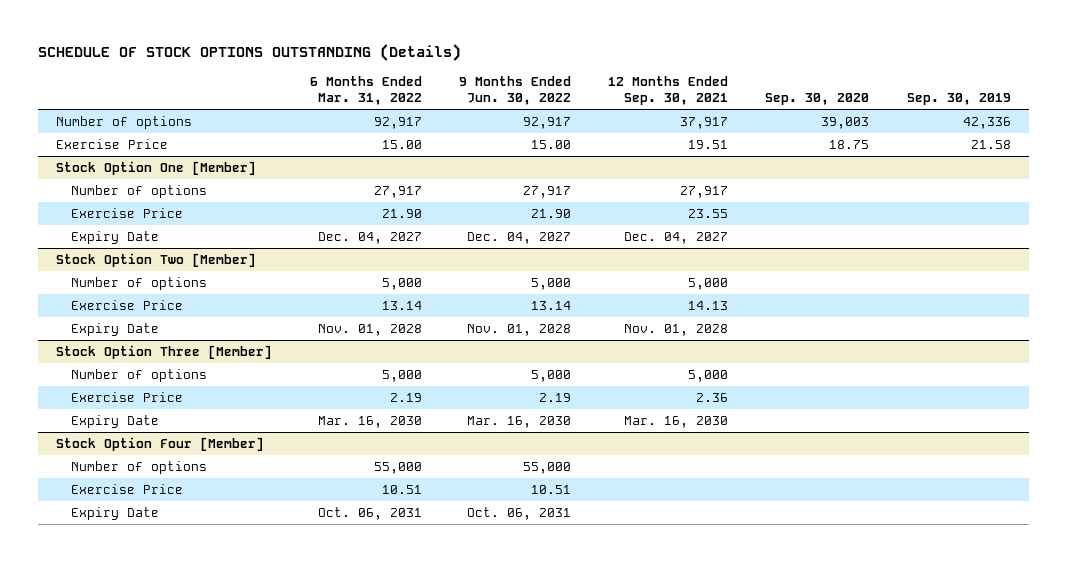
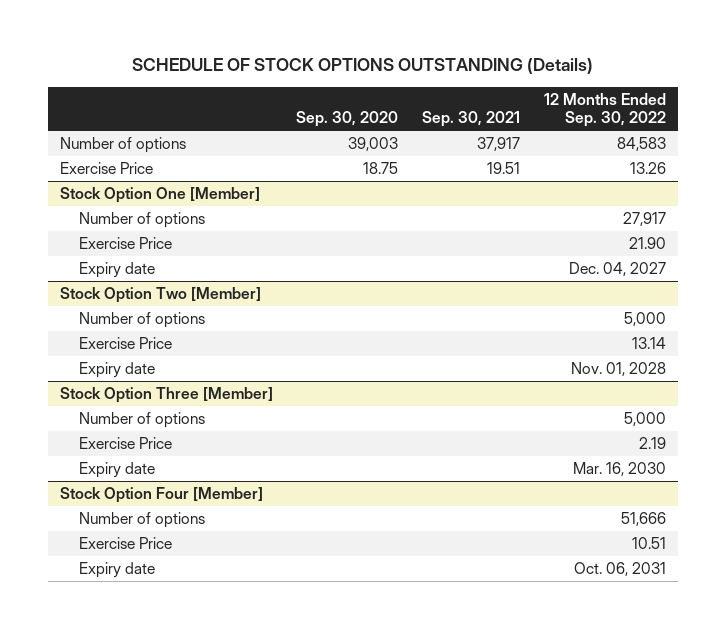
[309,75,422,106] 6 Months Ended Mar. 31, 2022 -> none
[458,75,571,106] 9 Months Ended Jun. 30, 2022 -> none
[608,75,729,106] 12 Months Ended Sep. 30, 2021 -> none
[906,93,1011,106] Sep. 30, 2019 -> none
none -> [422,111,521,128] Sep. 30, 2021
none -> [543,92,666,128] 12 Months Ended Sep. 30, 2022
[71,230,160,244] Expiry Date -> [79,262,156,279] Expiry date
[71,322,160,336] Expiry Date -> [79,362,156,379] Expiry date
[71,414,160,428] Expiry Date -> [79,462,156,479] Expiry date
[71,506,160,520] Expiry Date -> [79,562,156,579] Expiry date

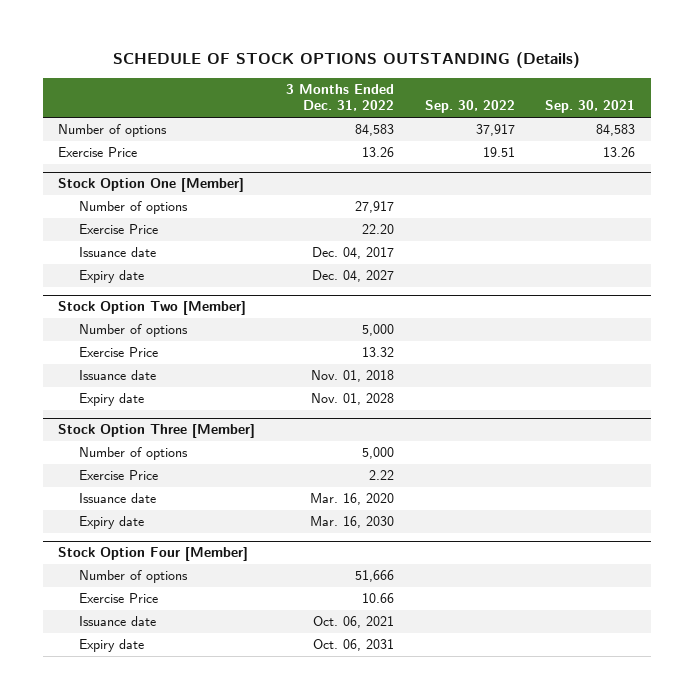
[296,111,399,128] Sep. 30, 2020 -> none
[543,92,666,128] 12 Months Ended Sep. 30, 2022 -> none
none -> [285,83,394,112] 3 Months Ended Dec. 31, 2022
none -> [424,100,515,114] Sep. 30, 2022
[477,137,521,152] 37,917 -> [596,124,636,137] 84,583
[487,162,521,175] 19.51 -> [603,147,636,158] 13.26
none -> [79,247,157,258] Issuance date
none -> [79,370,157,381] Issuance date
none -> [79,493,157,504] Issuance date
none -> [79,616,157,627] Issuance date

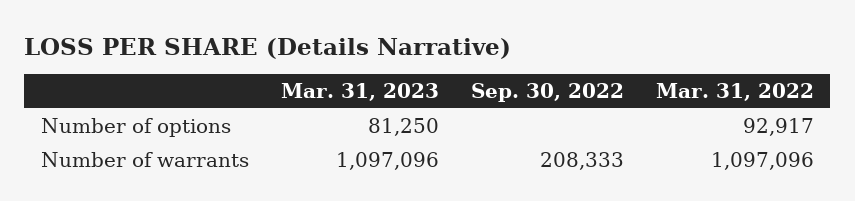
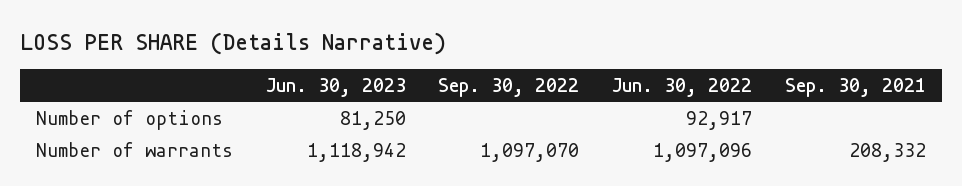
[280,83,439,102] Mar. 31, 2023 -> none
[656,83,815,102] Mar. 31, 2022 -> none
none -> [265,77,406,97] Jun. 30, 2023
none -> [612,77,753,97] Jun. 30, 2022
none -> [784,77,926,97] Sep. 30, 2021
[540,151,625,170] 208,333 -> [480,142,580,162] 1,097,070

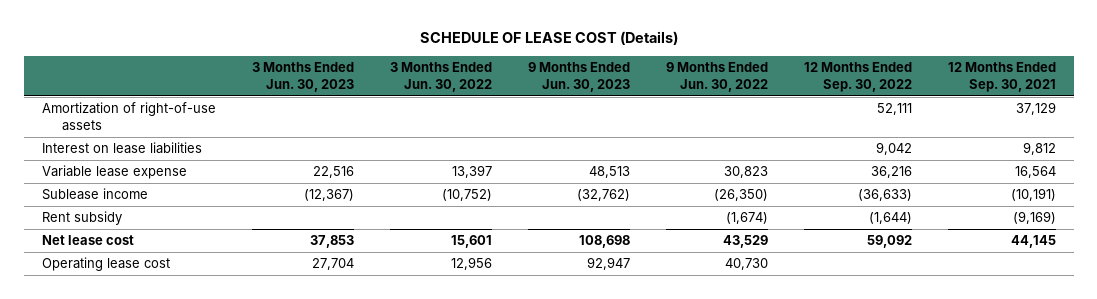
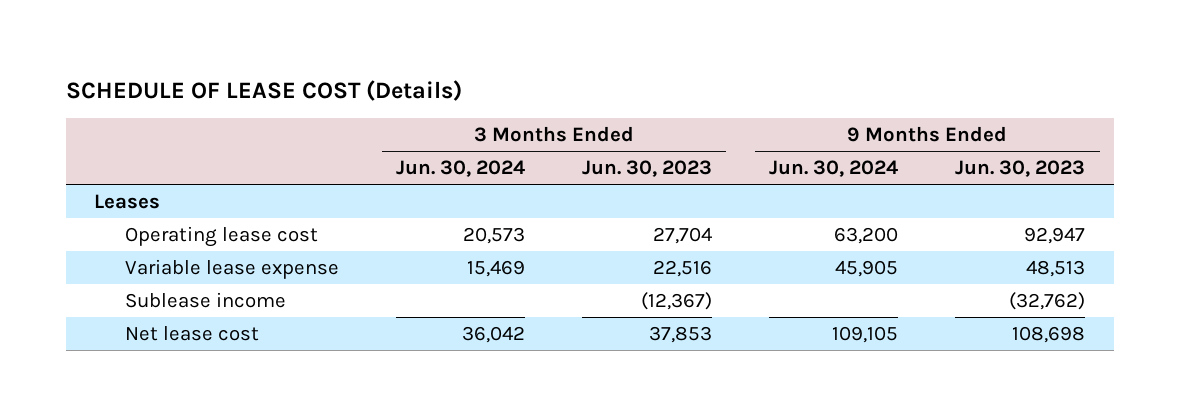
[389,62,492,92] 3 Months Ended Jun. 30, 2022 -> none
[665,62,768,92] 9 Months Ended Jun. 30, 2022 -> none
[803,62,912,92] 12 Months Ended Sep. 30, 2022 -> none
[947,62,1056,92] 12 Months Ended Sep. 30, 2021 -> none
none -> [395,160,525,178] Jun. 30, 2024
none -> [769,160,899,178] Jun. 30, 2024
[41,102,216,131] Amortization of right-of-use assets -> none
[41,142,202,155] Interest on lease liabilities -> none
none -> [94,193,161,209] Leases
[41,257,170,272] Operating lease cost -> [124,225,318,247] Operating lease cost
[41,211,122,226] Rent subsidy -> none

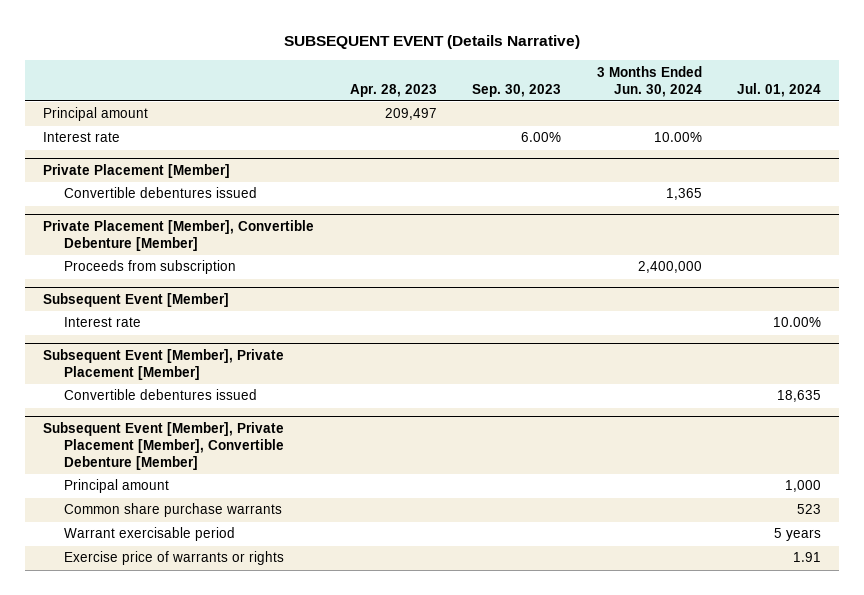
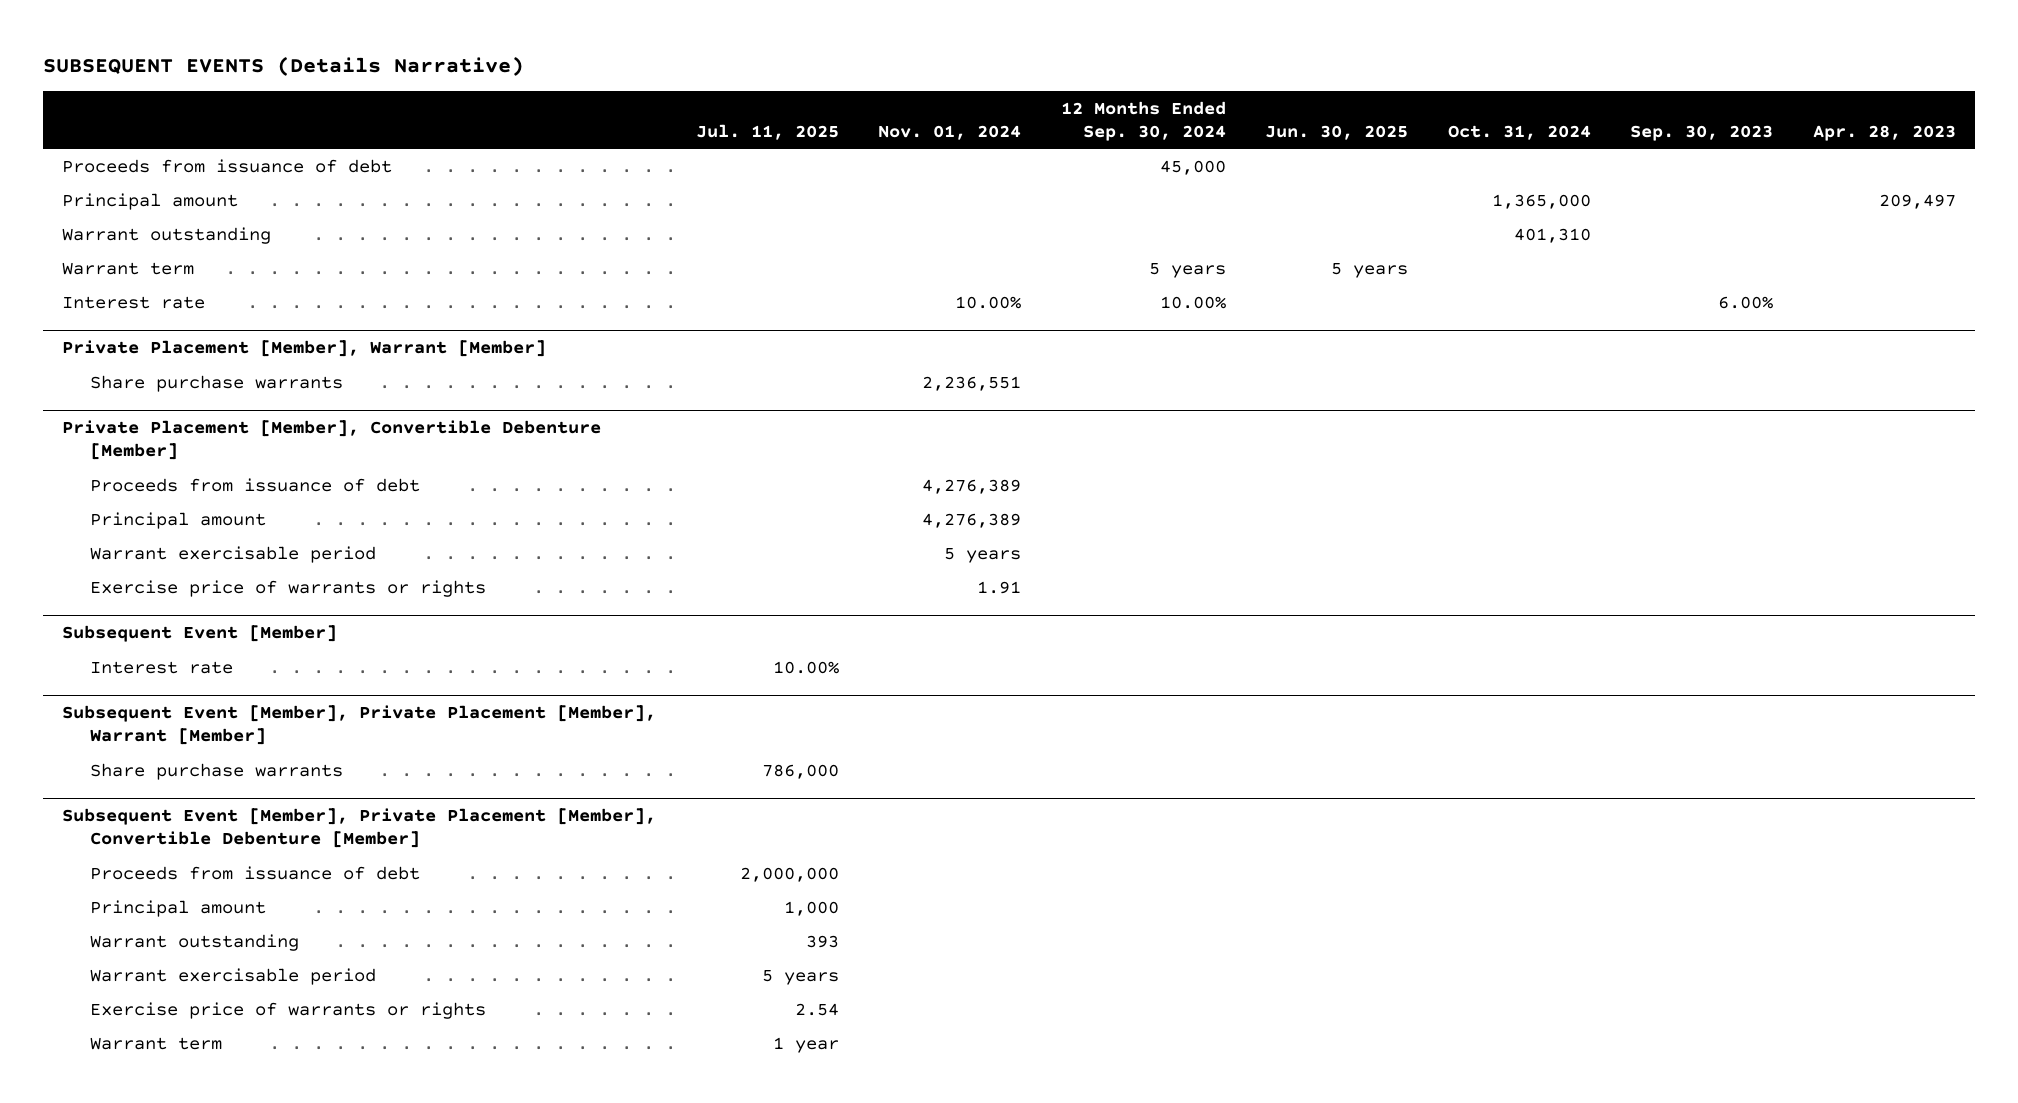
[284,35,581,50] SUBSEQUENT EVENT (Details Narrative) -> [42,56,524,77] SUBSEQUENT EVENTS (Details Narrative)
[596,65,702,97] 3 Months Ended Jun. 30, 2024 -> none
[737,82,822,97] Jul. 01, 2024 -> none
none -> [695,123,839,140] Jul. 11, 2025
none -> [878,124,1022,140] Nov. 01, 2024
none -> [1060,100,1226,141] 12 Months Ended Sep. 30, 2024
none -> [1265,124,1409,140] Jun. 30, 2025
none -> [1447,124,1591,140] Oct. 31, 2024
none -> [62,158,393,173] Proceeds from issuance of debt
none -> [62,226,272,244] Warrant outstanding
none -> [62,261,195,275] Warrant term
[63,187,257,199] Convertible debentures issued -> none
[43,164,231,179] Private Placement [Member] -> [62,340,547,358] Private Placement [Member], Warrant [Member]
none -> [89,374,343,392] Share purchase warrants
[63,260,236,275] Proceeds from subscription -> none
none -> [89,477,420,492] Proceeds from issuance of debt
none -> [89,511,266,529] Principal amount
none -> [89,545,376,563] Warrant exercisable period
none -> [89,579,486,597] Exercise price of warrants or rights
[63,389,257,401] Convertible debentures issued -> none
[43,349,285,381] Subsequent Event [Member], Private Placement [Member] -> [62,705,657,746] Subsequent Event [Member], Private Placement [Member], Warrant [Member]
none -> [89,762,343,780] Share purchase warrants
none -> [89,865,420,880] Proceeds from issuance of debt
[63,503,282,518] Common share purchase warrants -> [89,933,299,951] Warrant outstanding
none -> [89,1036,222,1050] Warrant term

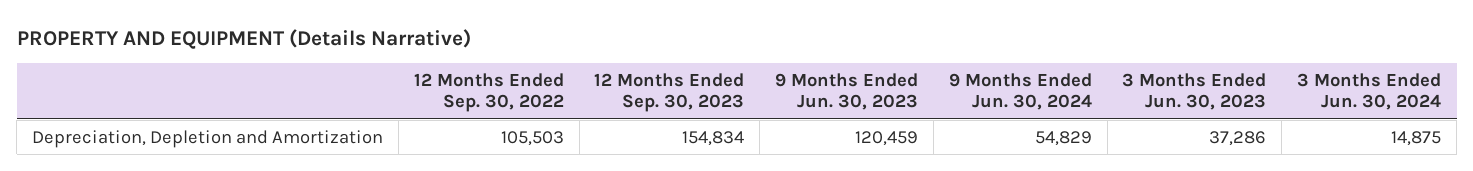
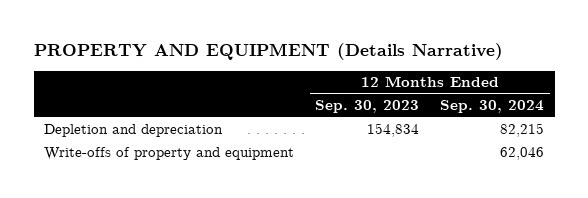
[413,73,564,113] 12 Months Ended Sep. 30, 2022 -> none
[775,73,919,111] 9 Months Ended Jun. 30, 2023 -> none
[948,73,1092,111] 9 Months Ended Jun. 30, 2024 -> none
[1122,73,1267,111] 3 Months Ended Jun. 30, 2023 -> none
[1297,73,1442,111] 3 Months Ended Jun. 30, 2024 -> none
none -> [440,100,545,114] Sep. 30, 2024
[32,129,384,148] Depreciation, Depletion and Amortization -> [44,124,224,138] Depletion and depreciation
none -> [44,147,295,161] Write-offs of property and equipment

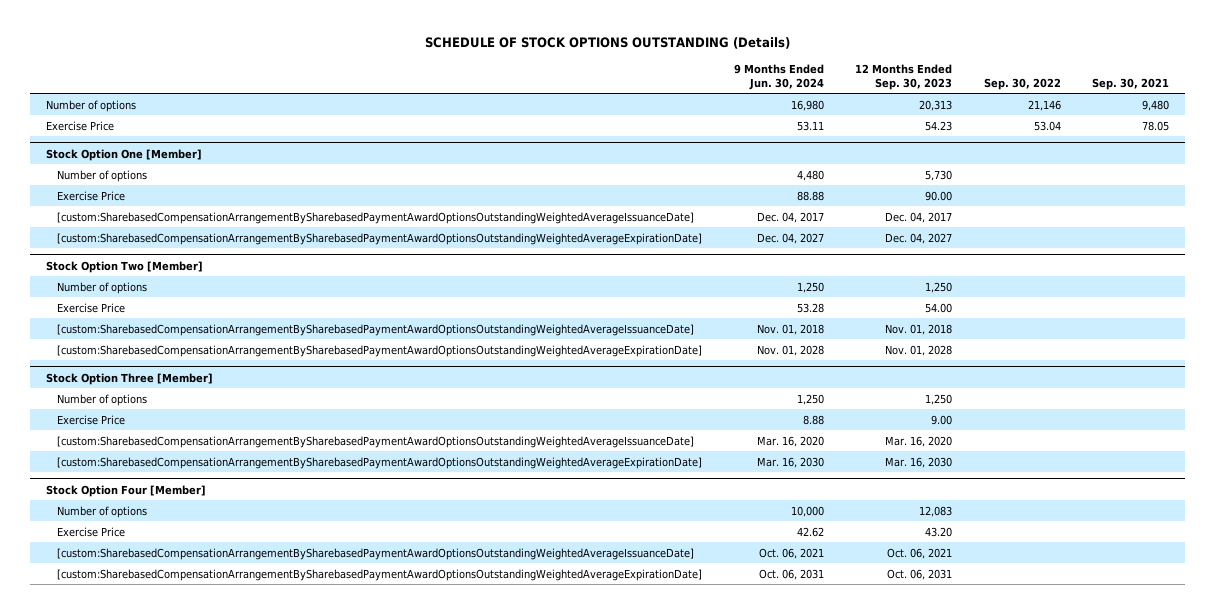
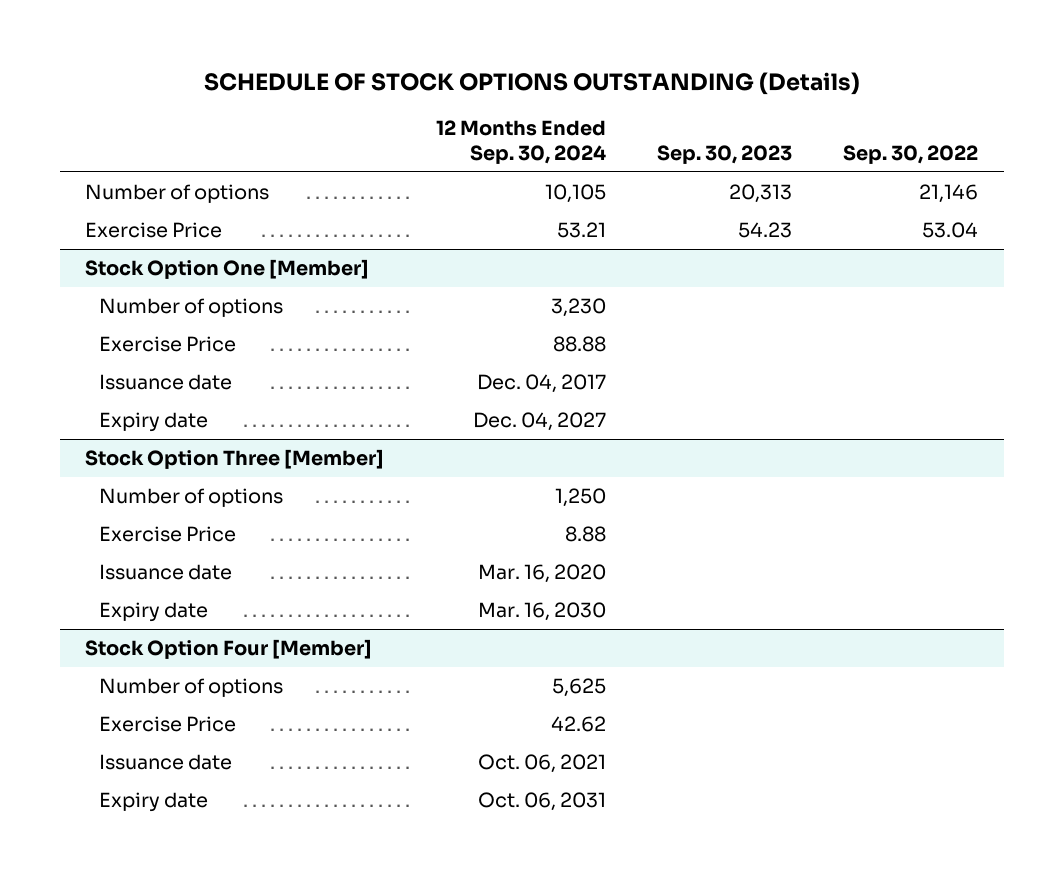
[733,64,824,90] 9 Months Ended Jun. 30, 2024 -> none
[855,64,953,90] 12 Months Ended Sep. 30, 2023 -> none
[1092,77,1170,90] Sep. 30, 2021 -> none
none -> [435,120,606,164] 12 Months Ended Sep. 30, 2024
none -> [656,144,792,164] Sep. 30, 2023
[45,260,203,273] Stock Option Two [Member] -> none
[57,281,148,294] Number of options -> none
[57,302,126,313] Exercise Price -> none
[57,323,695,336] [custom:SharebasedCompensationArrangementBySharebasedPaymentAwardOptionsOutstandingWeightedAverageIssuanceDate] -> none
[57,344,703,357] [custom:SharebasedCompensationArrangementBySharebasedPaymentAwardOptionsOutstandingWeightedAverageExpirationDate] -> none
[57,211,695,224] [custom:SharebasedCompensationArrangementBySharebasedPaymentAwardOptionsOutstandingWeightedAverageIssuanceDate] -> [99,373,233,390] Issuance date
[57,232,703,245] [custom:SharebasedCompensationArrangementBySharebasedPaymentAwardOptionsOutstandingWeightedAverageExpirationDate] -> [99,411,209,432] Expiry date
[57,435,695,448] [custom:SharebasedCompensationArrangementBySharebasedPaymentAwardOptionsOutstandingWeightedAverageIssuanceDate] -> [99,563,233,580] Issuance date
[57,456,703,469] [custom:SharebasedCompensationArrangementBySharebasedPaymentAwardOptionsOutstandingWeightedAverageExpirationDate] -> [99,601,209,622] Expiry date
[57,547,695,560] [custom:SharebasedCompensationArrangementBySharebasedPaymentAwardOptionsOutstandingWeightedAverageIssuanceDate] -> [99,753,233,770] Issuance date
[57,568,703,581] [custom:SharebasedCompensationArrangementBySharebasedPaymentAwardOptionsOutstandingWeightedAverageExpirationDate] -> [99,791,209,812] Expiry date

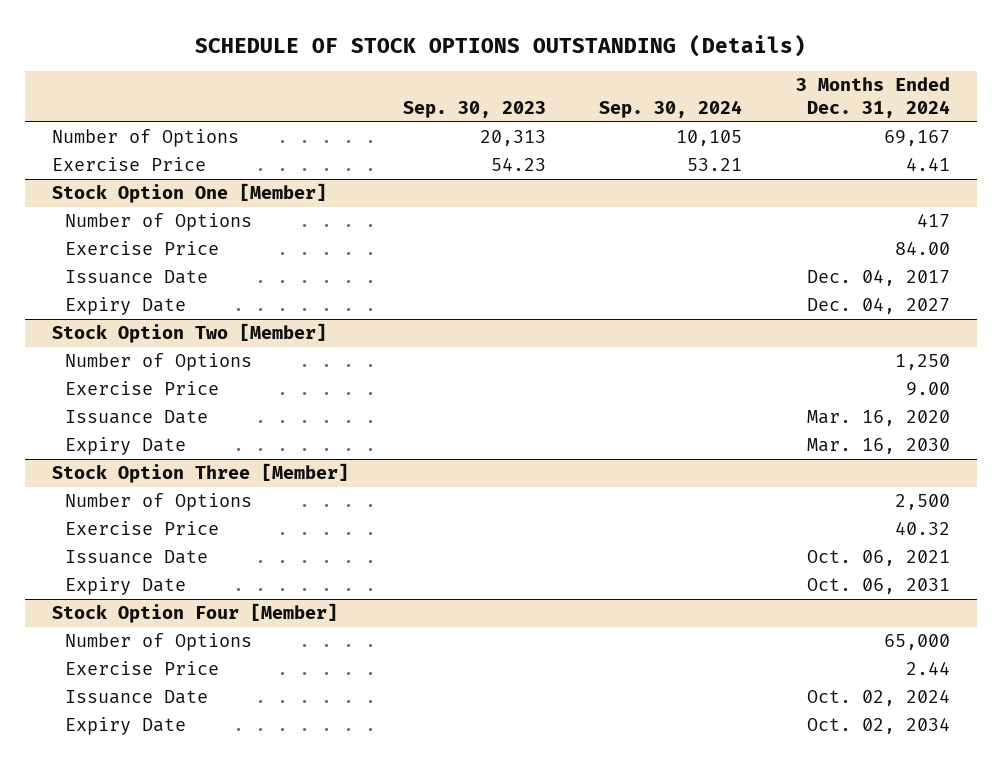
[435,120,606,164] 12 Months Ended Sep. 30, 2024 -> none
[843,144,979,164] Sep. 30, 2022 -> none
none -> [599,100,743,119] Sep. 30, 2024
none -> [796,77,951,119] 3 Months Ended Dec. 31, 2024
[85,183,270,203] Number of options -> [51,129,239,148] Number of Options
[99,297,284,317] Number of options -> [65,213,253,232] Number of Options
[99,373,233,390] Issuance date -> [65,270,209,285] Issuance Date
[99,411,209,432] Expiry date -> [65,297,187,316] Expiry Date
none -> [51,323,327,344] Stock Option Two [Member]
none -> [65,353,253,372] Number of Options
none -> [65,381,220,396] Exercise Price
none -> [65,410,209,425] Issuance Date
none -> [65,437,187,456] Expiry Date
[99,487,284,507] Number of options -> [65,493,253,512] Number of Options
[99,563,233,580] Issuance date -> [65,550,209,565] Issuance Date
[99,601,209,622] Expiry date -> [65,577,187,596] Expiry Date
[99,677,284,697] Number of options -> [65,633,253,652] Number of Options
[99,753,233,770] Issuance date -> [65,690,209,705] Issuance Date
[99,791,209,812] Expiry date -> [65,717,187,736] Expiry Date

